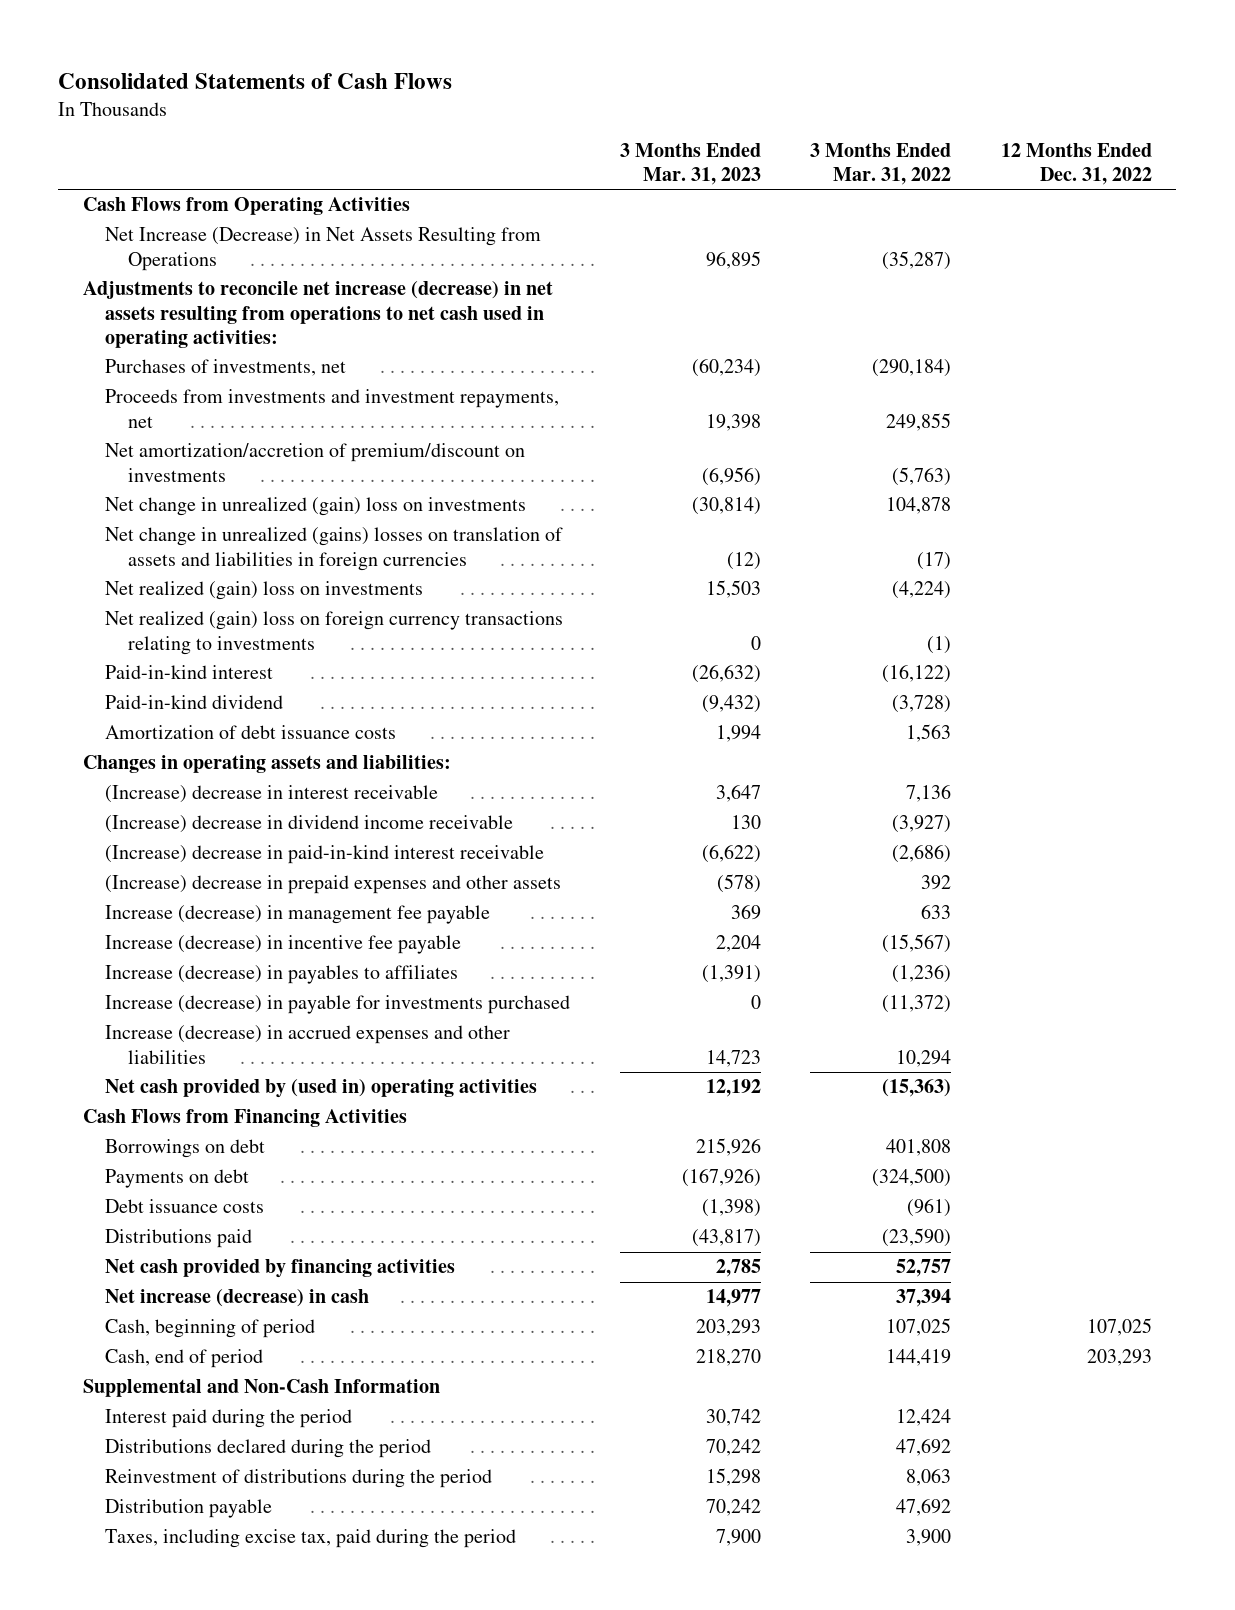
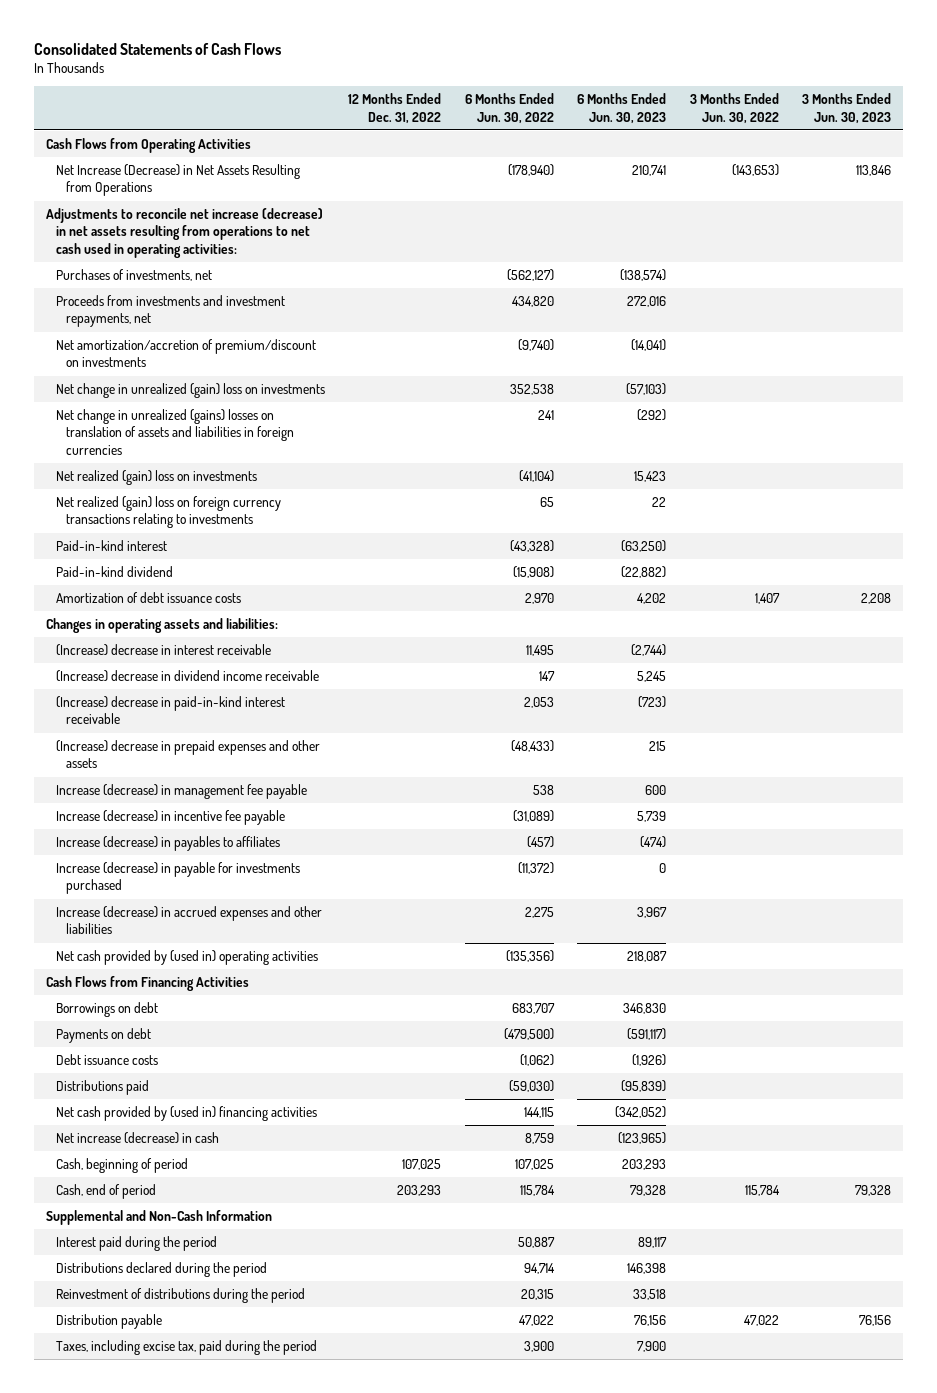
[619,142,761,186] 3 Months Ended Mar. 31, 2023 -> none
[810,142,952,186] 3 Months Ended Mar. 31, 2022 -> none
none -> [464,93,554,124] 6 Months Ended Jun. 30, 2022
none -> [577,93,667,124] 6 Months Ended Jun. 30, 2023
none -> [689,93,779,124] 3 Months Ended Jun. 30, 2022
none -> [802,93,892,124] 3 Months Ended Jun. 30, 2023
[105,1259,456,1279] Net cash provided by financing activities -> [55,1106,317,1122] Net cash provided by (used in) financing activities

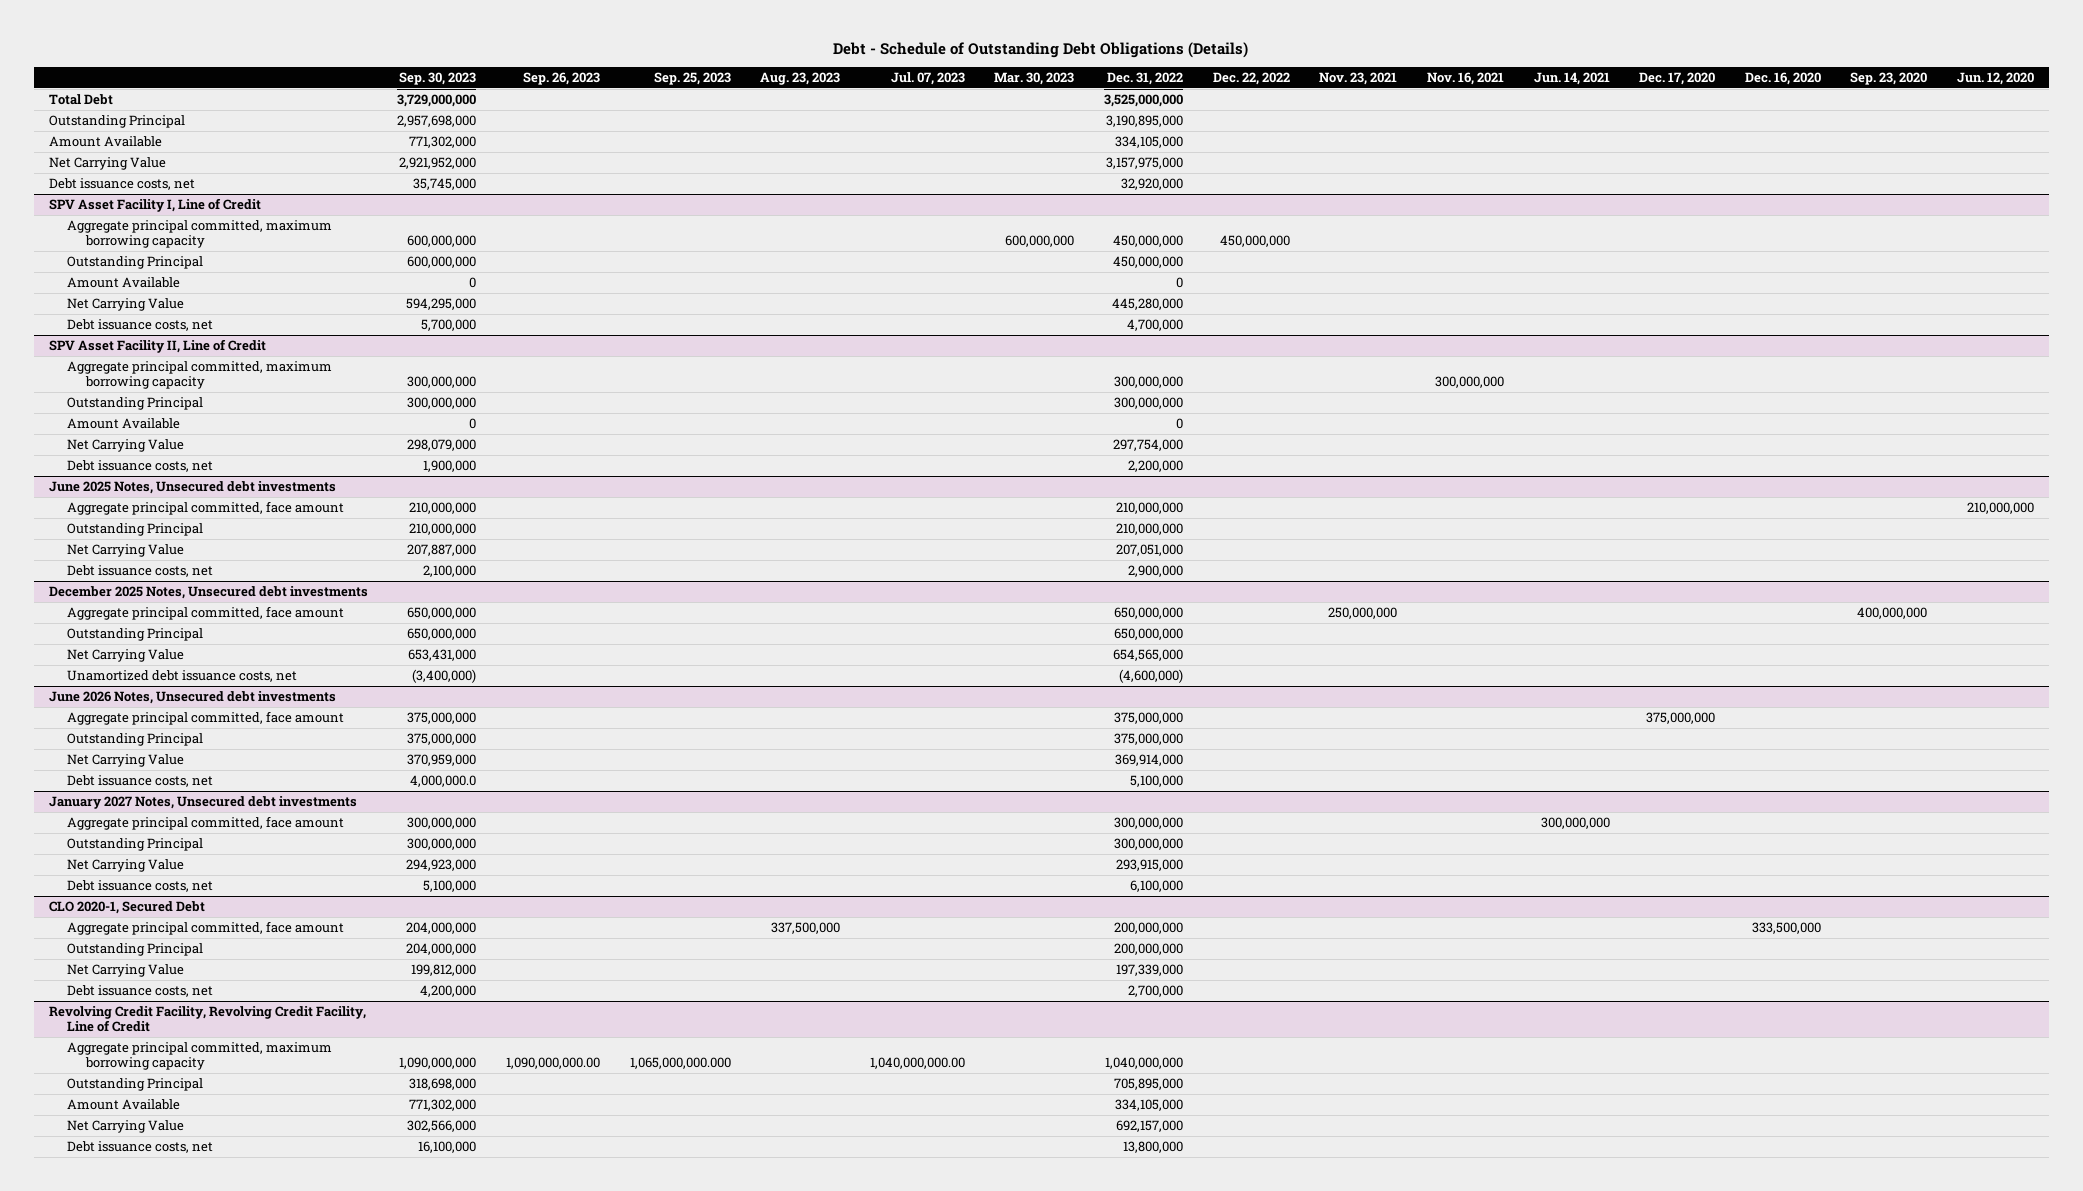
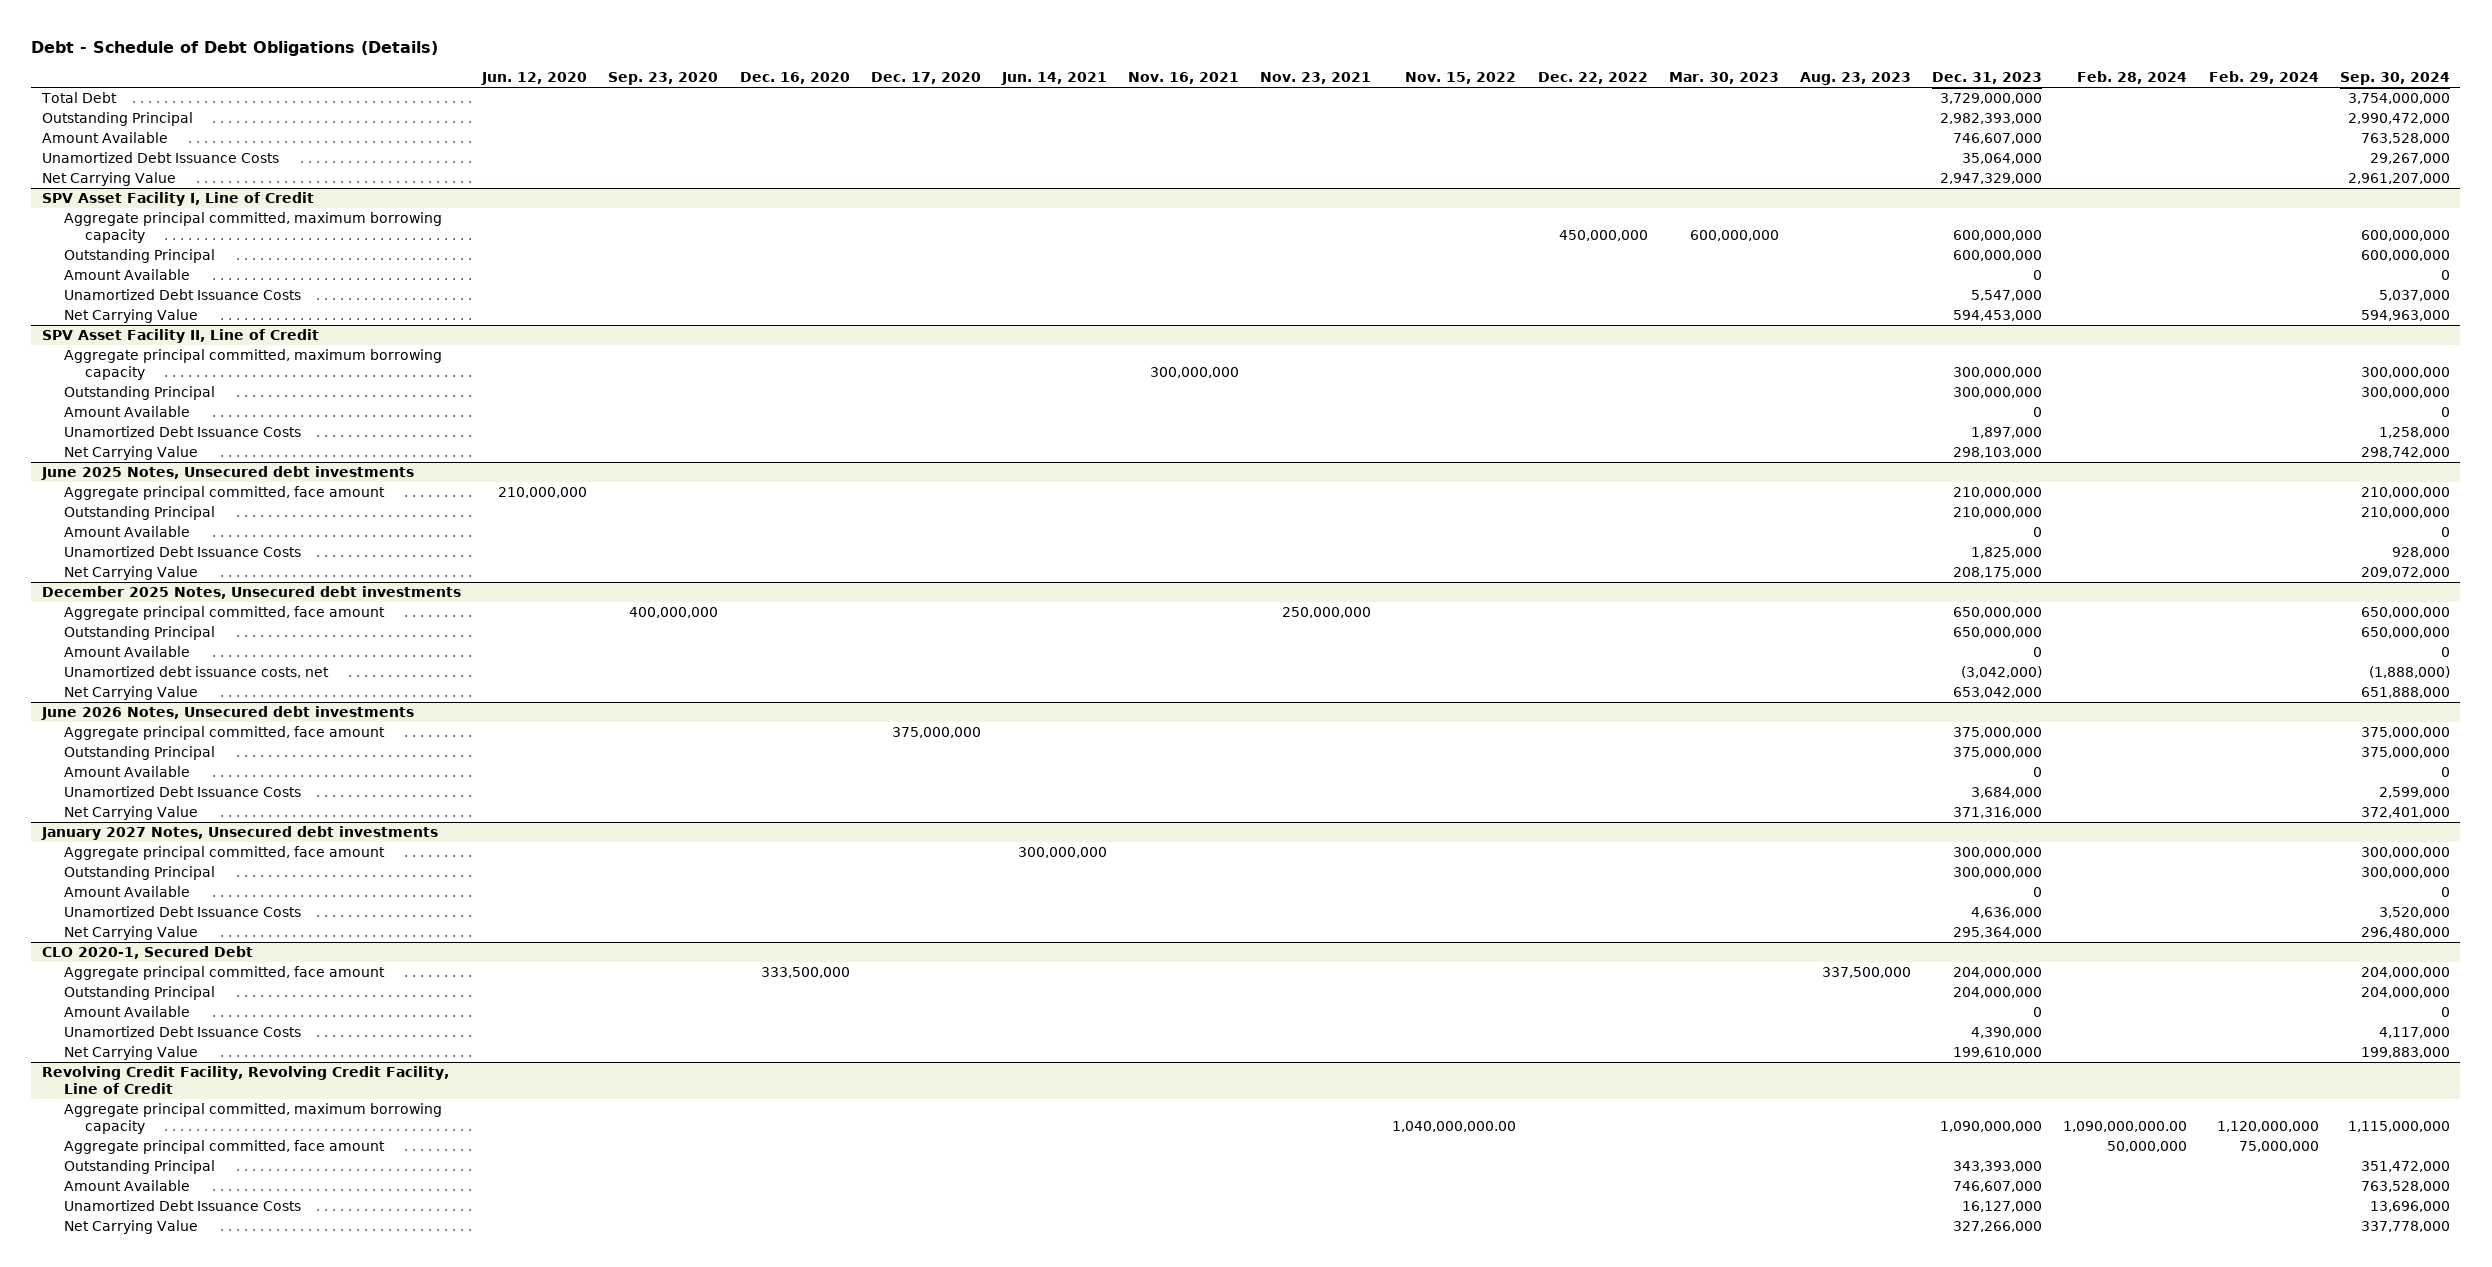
[833,41,1249,58] Debt - Schedule of Outstanding Debt Obligations (Details) -> [31,41,439,57] Debt - Schedule of Debt Obligations (Details)
[399,71,477,85] Sep. 30, 2023 -> none
[522,71,600,85] Sep. 26, 2023 -> none
[653,71,731,85] Sep. 25, 2023 -> none
[890,71,965,85] Jul. 07, 2023 -> none
[1107,71,1184,85] Dec. 31, 2022 -> none
none -> [1405,72,1517,85] Nov. 15, 2022
none -> [1932,72,2043,85] Dec. 31, 2023
none -> [2077,71,2188,85] Feb. 28, 2024
none -> [2208,71,2319,85] Feb. 29, 2024
none -> [2339,72,2450,86] Sep. 30, 2024
none -> [42,152,280,164] Unamortized Debt Issuance Costs
[48,178,195,191] Debt issuance costs, net -> none
none -> [63,289,301,301] Unamortized Debt Issuance Costs
[67,319,214,332] Debt issuance costs, net -> none
none -> [63,426,301,438] Unamortized Debt Issuance Costs
[67,460,214,473] Debt issuance costs, net -> none
none -> [63,526,190,538] Amount Available
none -> [63,546,301,558] Unamortized Debt Issuance Costs
[67,565,214,578] Debt issuance costs, net -> none
none -> [63,646,190,658] Amount Available
[67,649,185,663] Net Carrying Value -> [63,686,198,701] Net Carrying Value
none -> [63,766,190,778] Amount Available
none -> [63,786,301,798] Unamortized Debt Issuance Costs
[67,775,214,788] Debt issuance costs, net -> none
none -> [63,886,190,898] Amount Available
none -> [63,906,301,918] Unamortized Debt Issuance Costs
[67,880,214,893] Debt issuance costs, net -> none
none -> [63,1006,190,1018] Amount Available
none -> [63,1026,301,1038] Unamortized Debt Issuance Costs
[67,985,214,998] Debt issuance costs, net -> none
none -> [63,1140,385,1155] Aggregate principal committed, face amount
none -> [63,1200,301,1212] Unamortized Debt Issuance Costs
[67,1141,214,1154] Debt issuance costs, net -> none

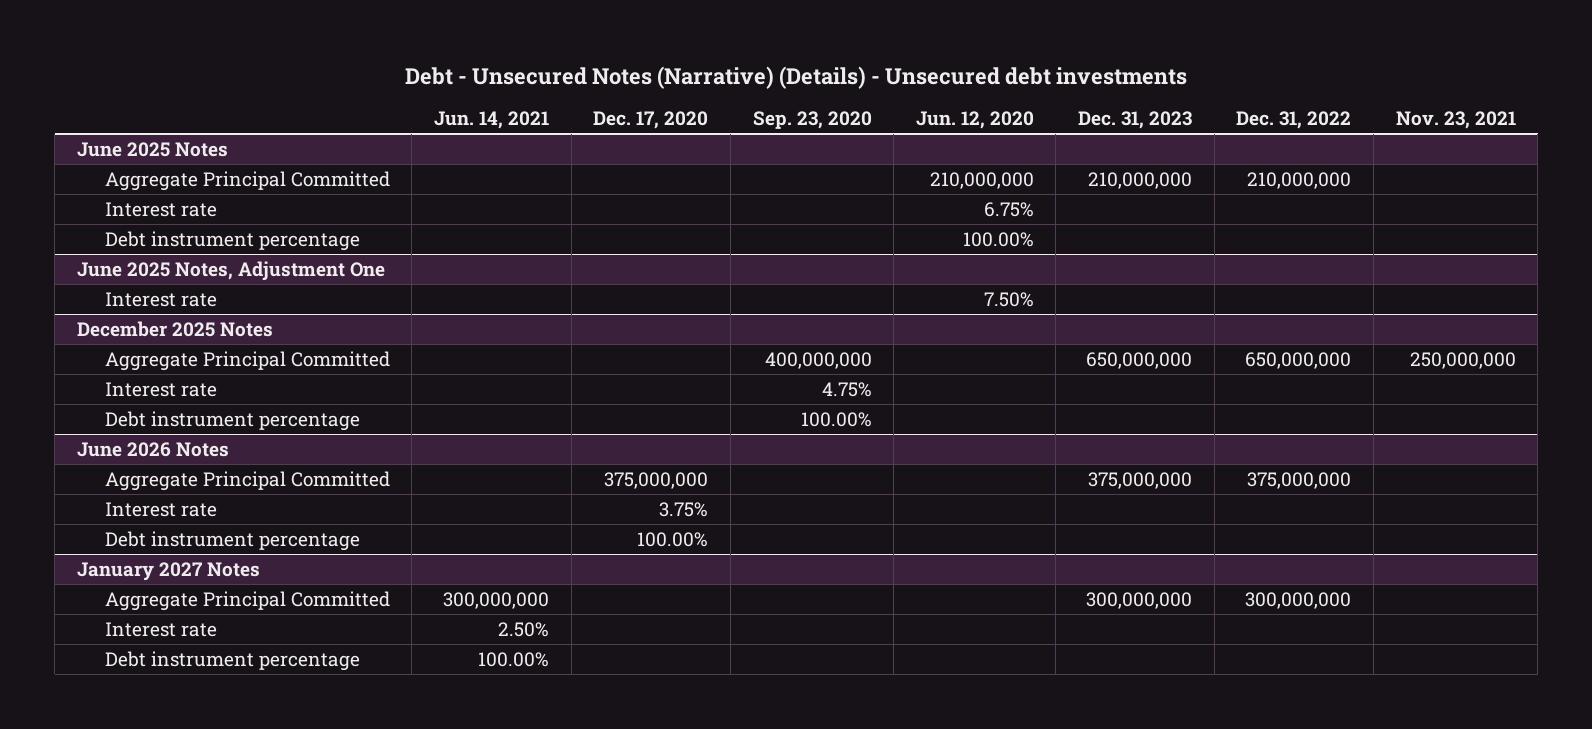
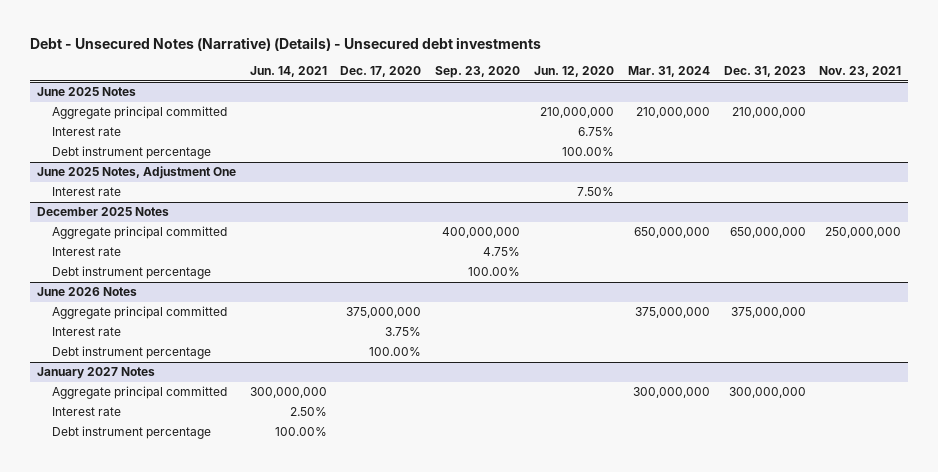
[1236,111,1352,130] Dec. 31, 2022 -> none
none -> [627,65,710,77] Mar. 31, 2024
[104,170,390,191] Aggregate Principal Committed -> [52,106,228,120] Aggregate principal committed
[104,350,390,371] Aggregate Principal Committed -> [52,226,228,240] Aggregate principal committed
[104,470,390,491] Aggregate Principal Committed -> [52,306,228,320] Aggregate principal committed
[104,590,390,611] Aggregate Principal Committed -> [52,386,228,400] Aggregate principal committed

